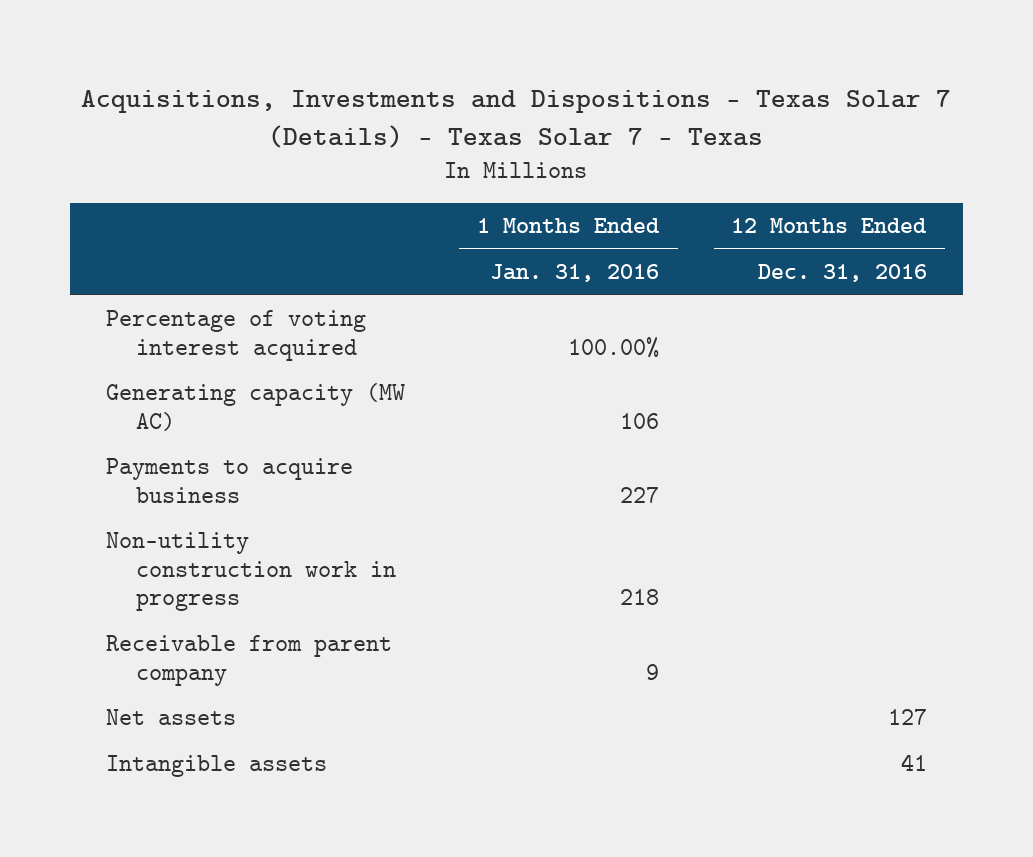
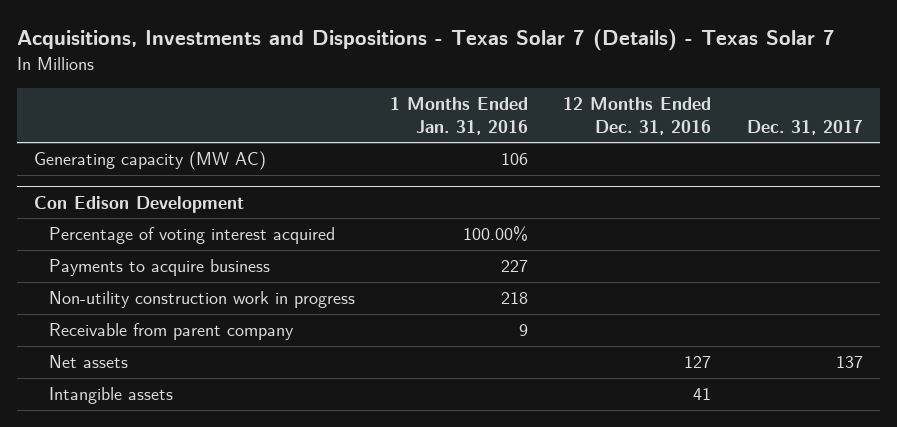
[81,90,952,149] Acquisitions, Investments and Dispositions - Texas Solar 7 (Details) - Texas Solar 7 - Texas -> [16,28,835,51] Acquisitions, Investments and Dispositions - Texas Solar 7 (Details) - Texas Solar 7
none -> [746,119,863,135] Dec. 31, 2017
[105,310,366,361] Percentage of voting interest acquired -> none
none -> [34,195,245,213] Con Edison Development
none -> [48,227,335,245] Percentage of voting interest acquired

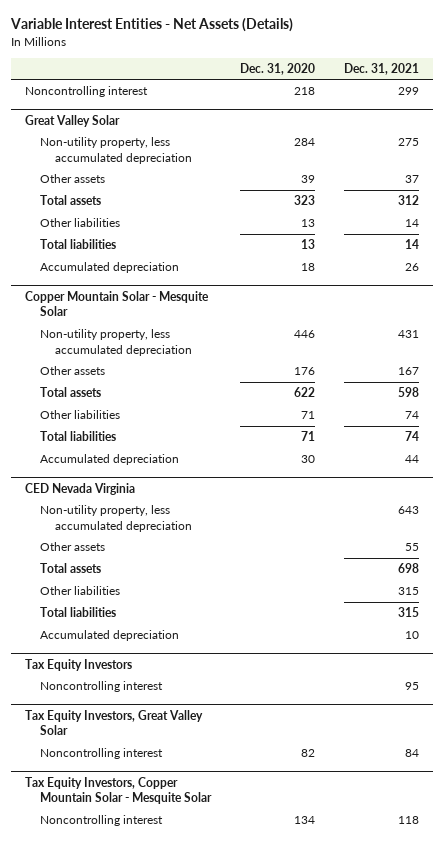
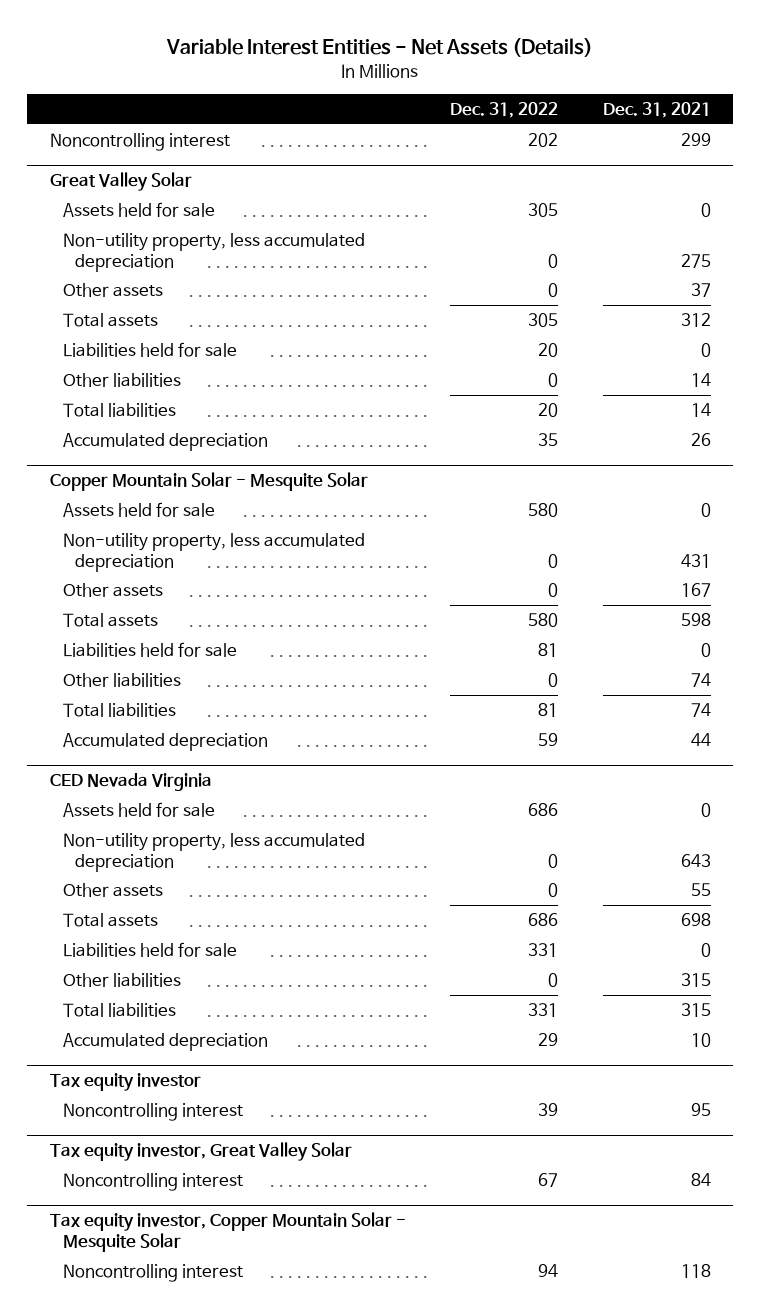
[239,62,315,75] Dec. 31, 2020 -> none
none -> [450,101,559,118] Dec. 31, 2022
none -> [62,202,215,218] Assets held for sale
none -> [62,342,237,358] Liabilities held for sale
none -> [62,502,215,518] Assets held for sale
none -> [62,642,237,658] Liabilities held for sale
none -> [62,802,215,818] Assets held for sale
none -> [62,942,237,958] Liabilities held for sale
[25,658,133,671] Tax Equity Investors -> [49,1073,201,1092] Tax equity investor
[25,709,204,736] Tax Equity Investors, Great Valley Solar -> [49,1142,352,1162] Tax equity investor, Great Valley Solar
[25,776,212,805] Tax Equity Investors, Copper Mountain Solar - Mesquite Solar -> [49,1212,406,1252] Tax equity investor, Copper Mountain Solar - Mesquite Solar

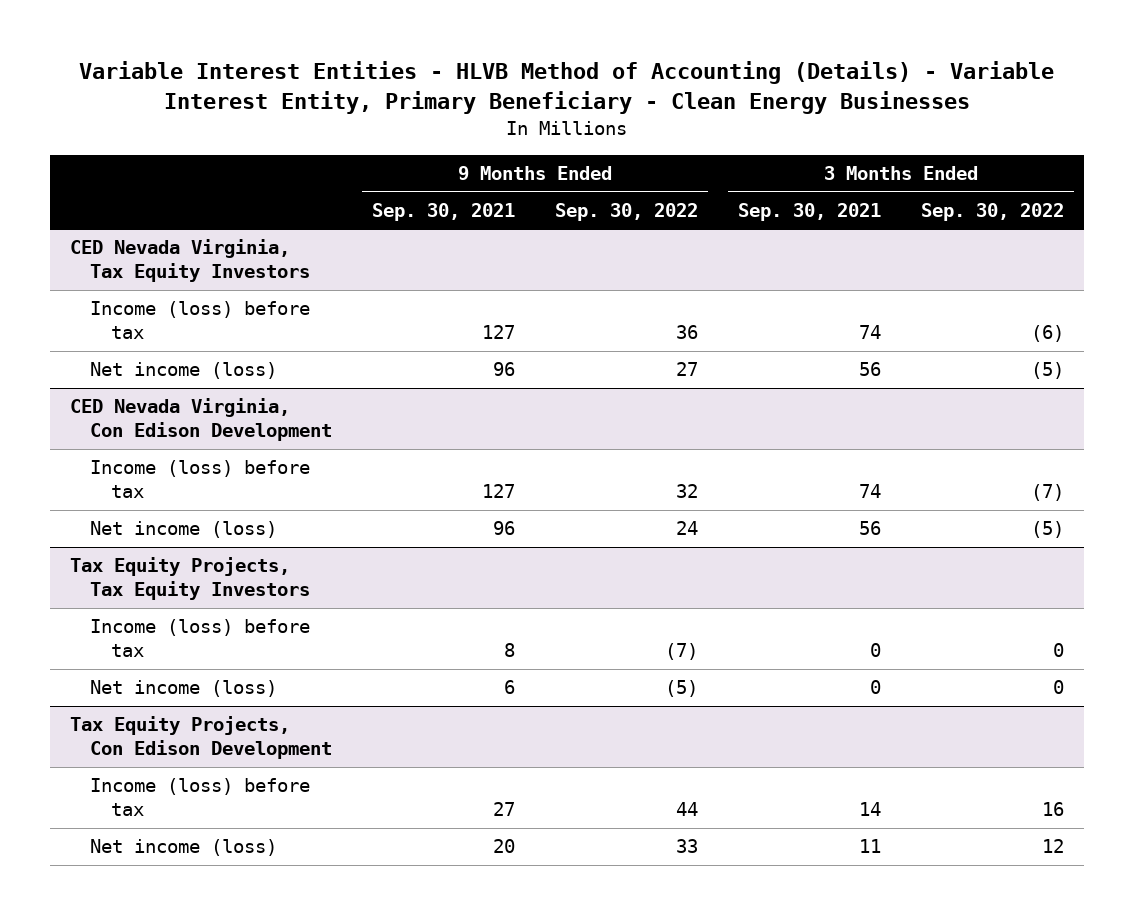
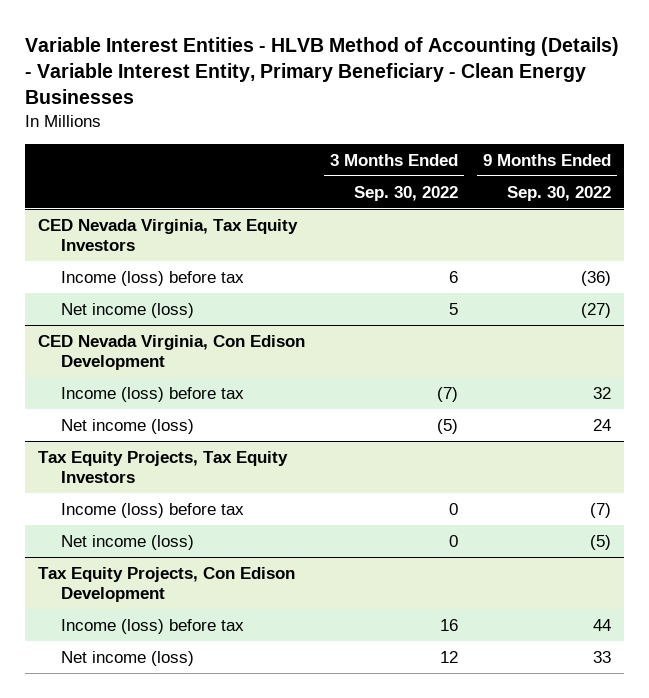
[372,202,516,221] Sep. 30, 2021 -> none
[737,202,881,221] Sep. 30, 2021 -> none
[675,325,698,340] 36 -> [581,270,612,286] (36)
[1030,325,1064,343] (6) -> [448,270,458,283] 6
[675,362,698,377] 27 -> [581,302,612,318] (27)
[1030,362,1064,380] (5) -> [448,302,458,315] 5

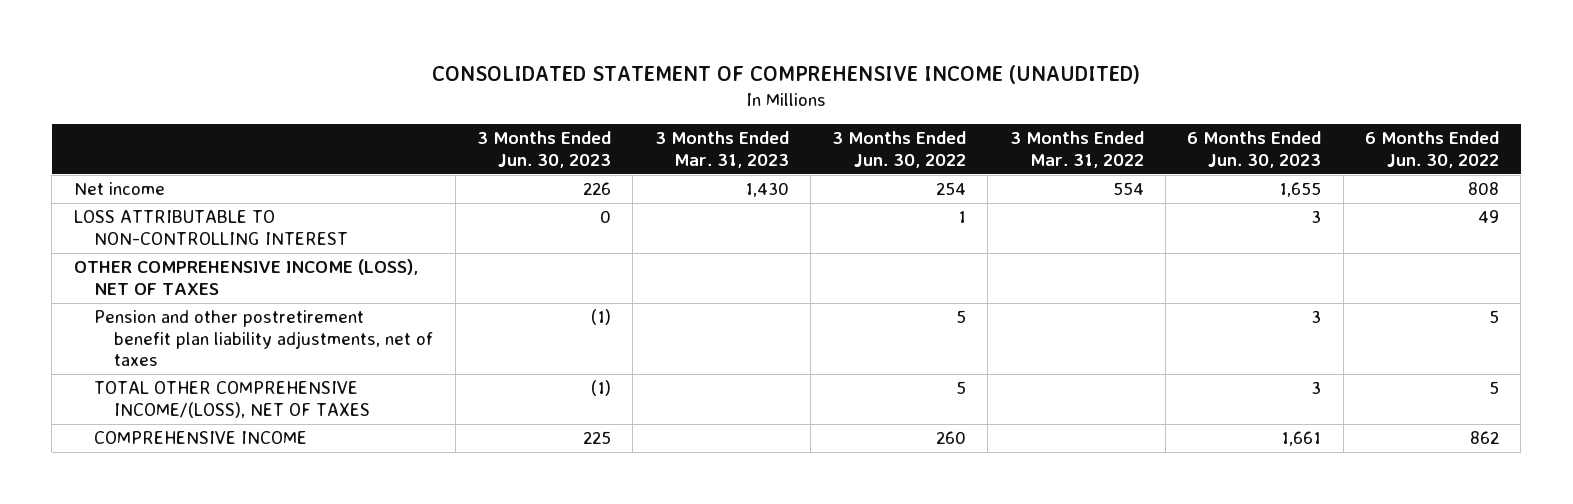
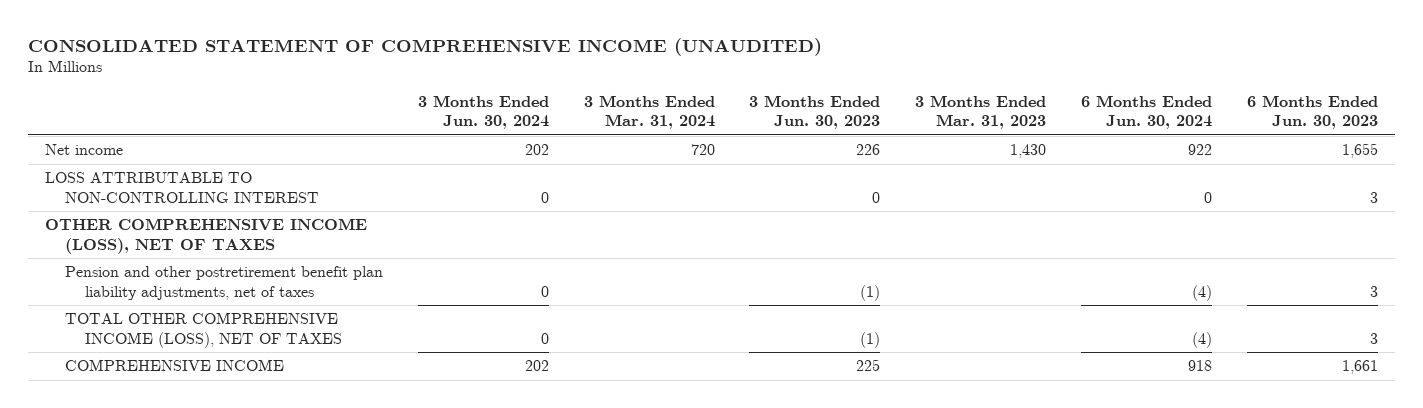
[832,131,967,168] 3 Months Ended Jun. 30, 2022 -> none
[1009,131,1144,168] 3 Months Ended Mar. 31, 2022 -> none
[1364,131,1499,168] 6 Months Ended Jun. 30, 2022 -> none
none -> [417,94,549,130] 3 Months Ended Jun. 30, 2024
none -> [583,94,715,130] 3 Months Ended Mar. 31, 2024
none -> [1080,94,1212,130] 6 Months Ended Jun. 30, 2024
[94,381,371,418] TOTAL OTHER COMPREHENSIVE INCOME/(LOSS), NET OF TAXES -> [65,312,343,348] TOTAL OTHER COMPREHENSIVE INCOME (LOSS), NET OF TAXES

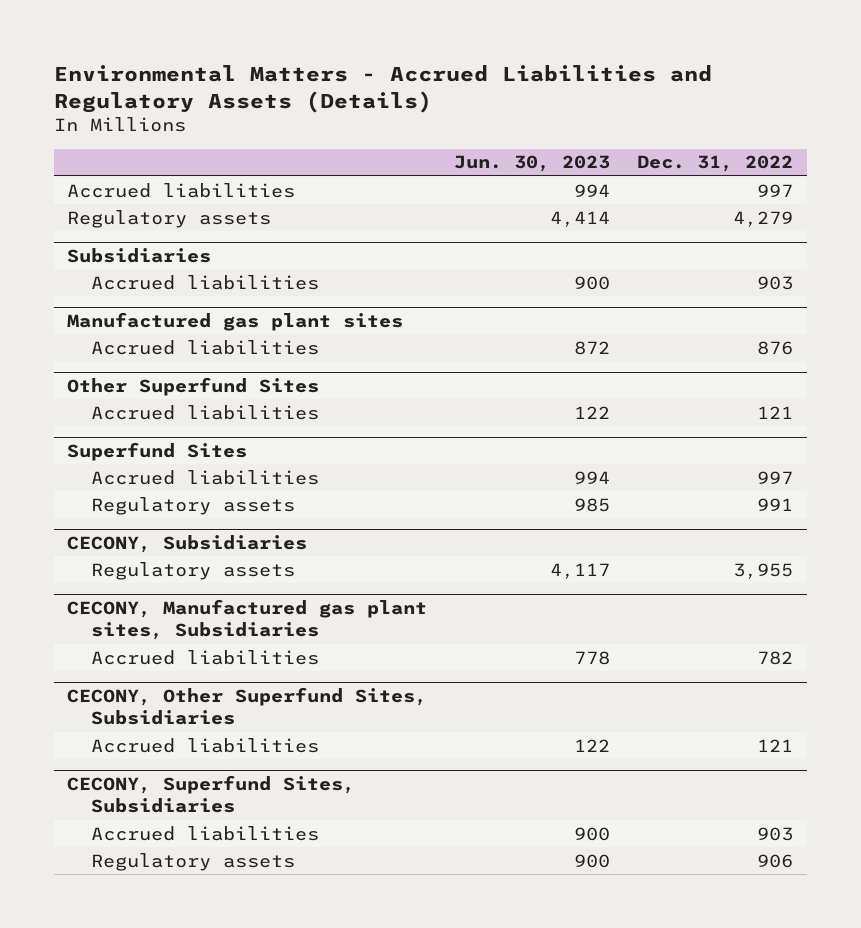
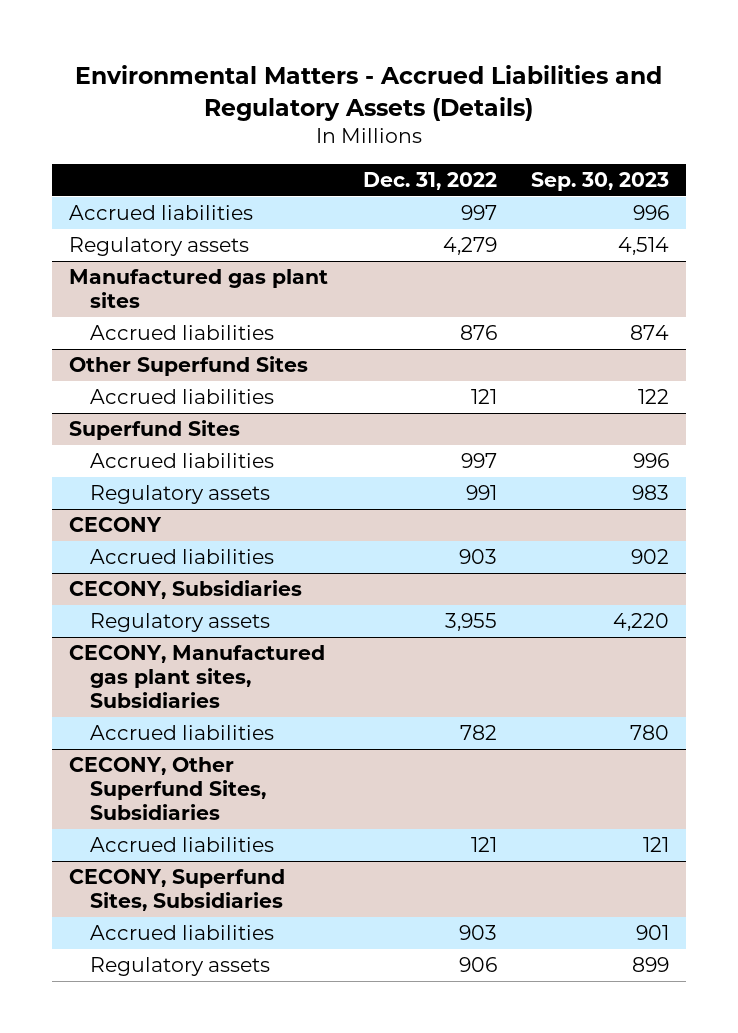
[454,155,611,173] Jun. 30, 2023 -> none
none -> [531,172,670,192] Sep. 30, 2023
[67,247,212,263] Subsidiaries -> none
[91,274,320,290] Accrued liabilities -> none
none -> [69,517,163,533] CECONY
none -> [90,549,275,565] Accrued liabilities

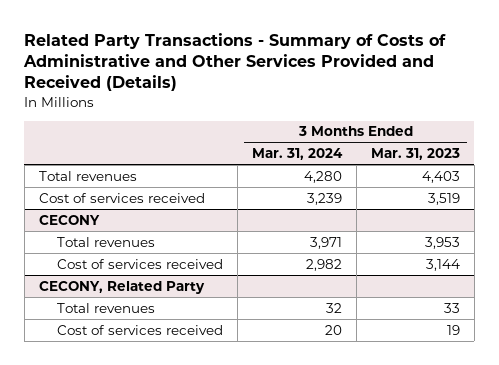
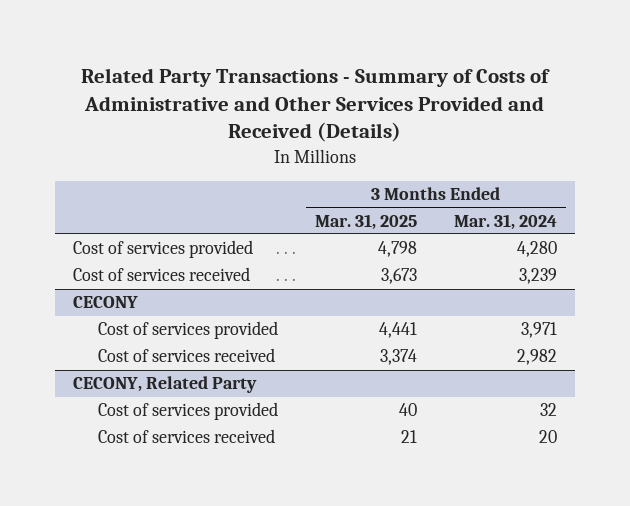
[370,148,460,161] Mar. 31, 2023 -> none
none -> [314,213,417,230] Mar. 31, 2025
[39,170,138,181] Total revenues -> [73,240,254,259] Cost of services provided
[56,236,155,247] Total revenues -> [97,321,278,340] Cost of services provided
[56,302,155,313] Total revenues -> [97,402,278,421] Cost of services provided

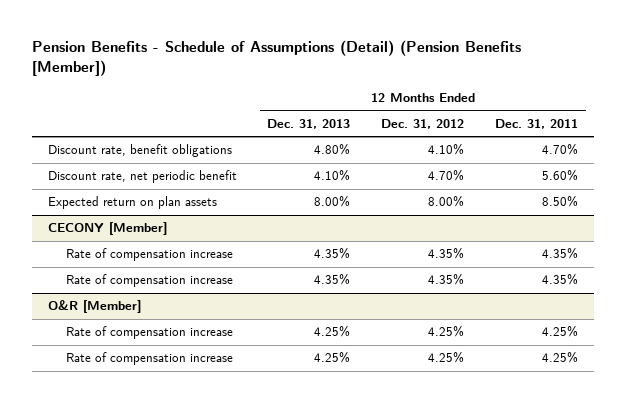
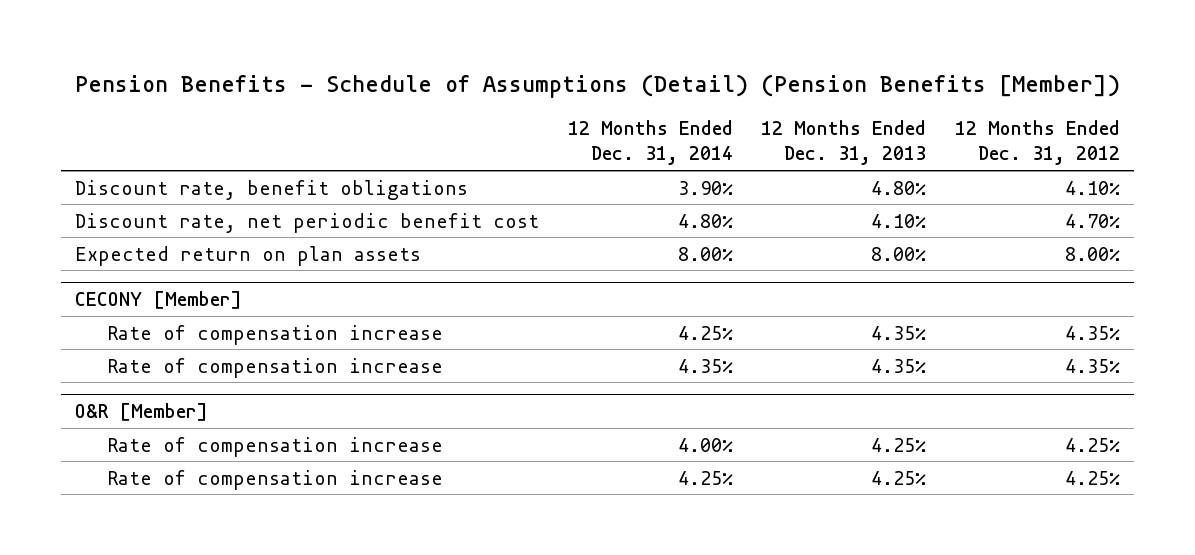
[495,118,579,129] Dec. 31, 2011 -> none
none -> [567,120,733,166] 12 Months Ended Dec. 31, 2014
[47,170,237,184] Discount rate, net periodic benefit -> [75,212,540,233] Discount rate, net periodic benefit cost

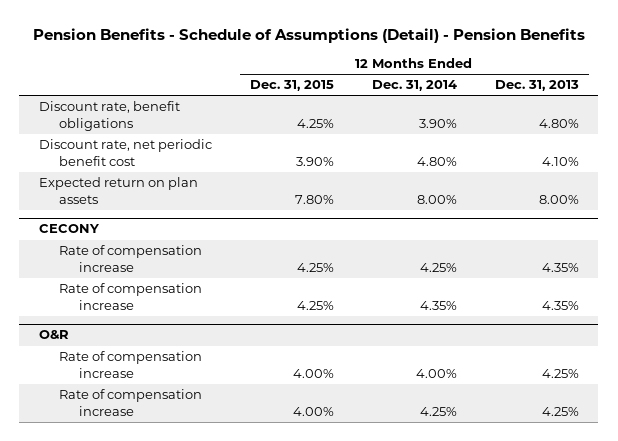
[74,73,1120,98] Pension Benefits - Schedule of Assumptions (Detail) (Pension Benefits [Member]) -> [32,27,585,43] Pension Benefits - Schedule of Assumptions (Detail) - Pension Benefits
[954,120,1120,166] 12 Months Ended Dec. 31, 2012 -> none
none -> [249,80,334,92] Dec. 31, 2015
[75,291,243,310] CECONY [Member] -> [38,224,99,234] CECONY
[75,403,209,422] O&R [Member] -> [38,330,69,340] O&R

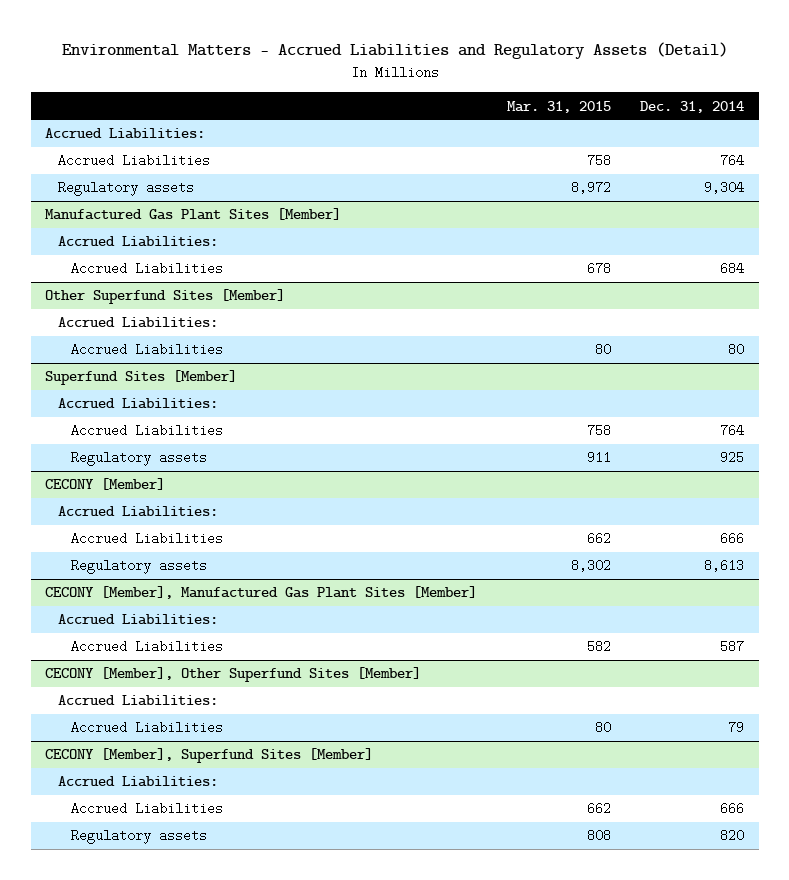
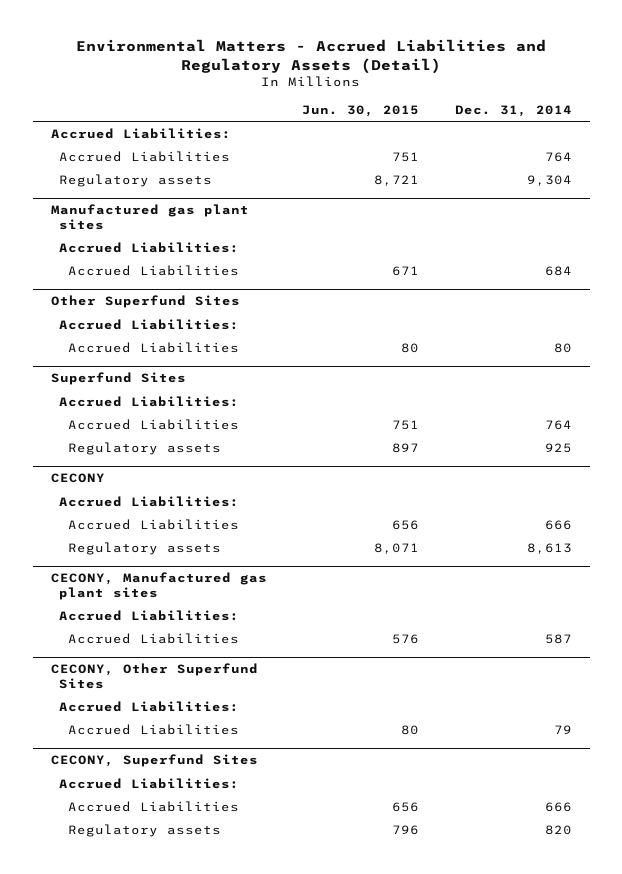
[506,100,611,113] Mar. 31, 2015 -> none
none -> [302,104,420,117] Jun. 30, 2015
[45,208,342,221] Manufactured Gas Plant Sites [Member] -> [50,204,249,230] Manufactured gas plant sites
[45,289,286,305] Other Superfund Sites [Member] -> [50,295,240,309] Other Superfund Sites
[45,370,238,386] Superfund Sites [Member] -> [50,372,186,386] Superfund Sites
[45,478,166,491] CECONY [Member] -> [50,473,105,484] CECONY
[45,586,478,600] CECONY [Member], Manufactured Gas Plant Sites [Member] -> [50,572,267,600] CECONY, Manufactured gas plant sites
[45,667,422,683] CECONY [Member], Other Superfund Sites [Member] -> [50,663,258,689] CECONY, Other Superfund Sites
[45,748,374,764] CECONY [Member], Superfund Sites [Member] -> [50,754,258,768] CECONY, Superfund Sites

